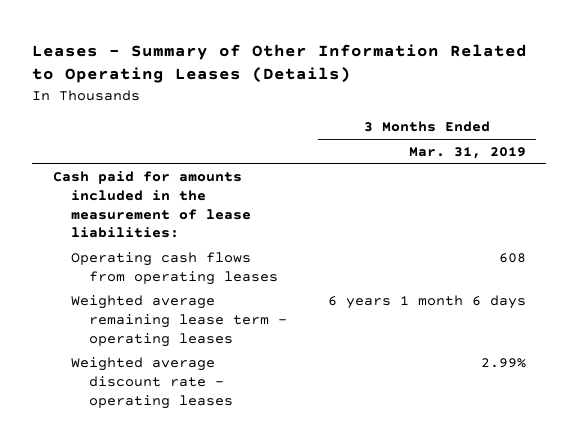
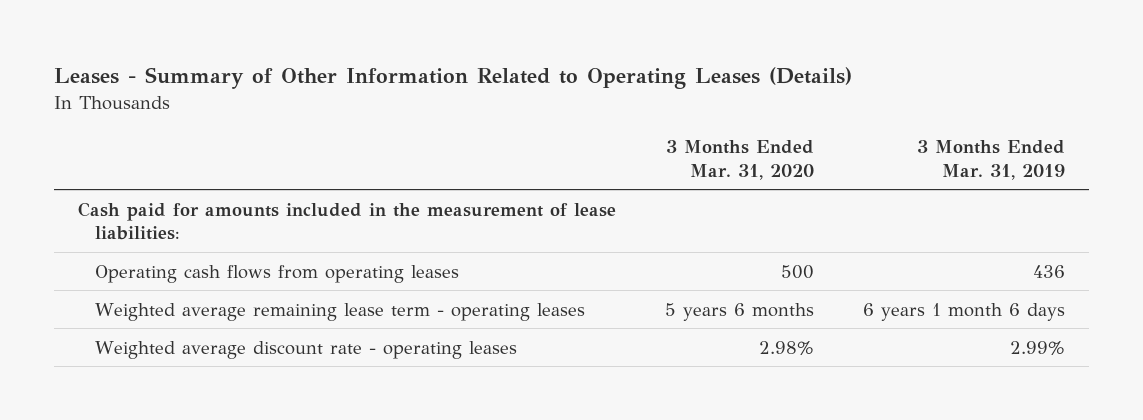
none -> [666,139,815,180] 3 Months Ended Mar. 31, 2020
[498,252,526,263] 608 -> [1032,264,1065,278] 436

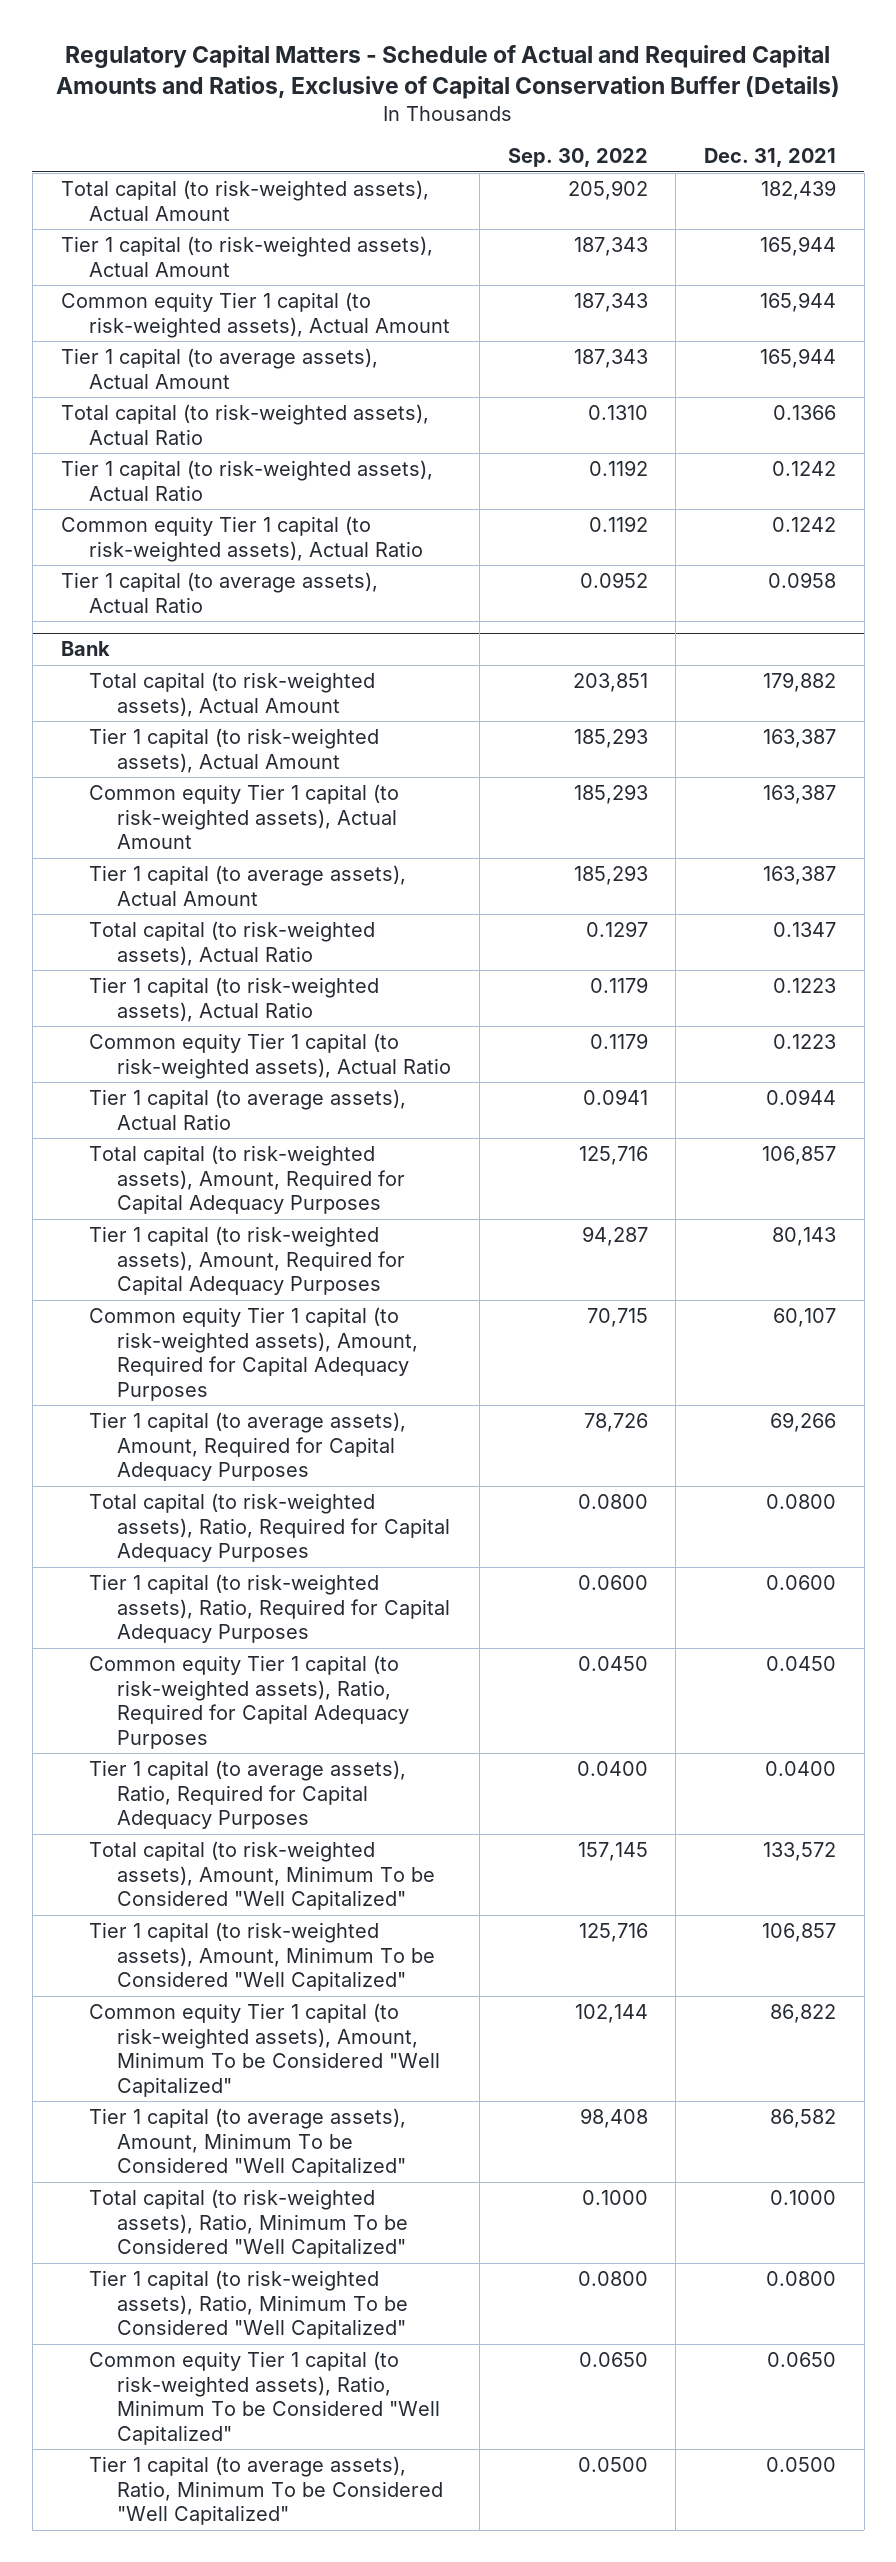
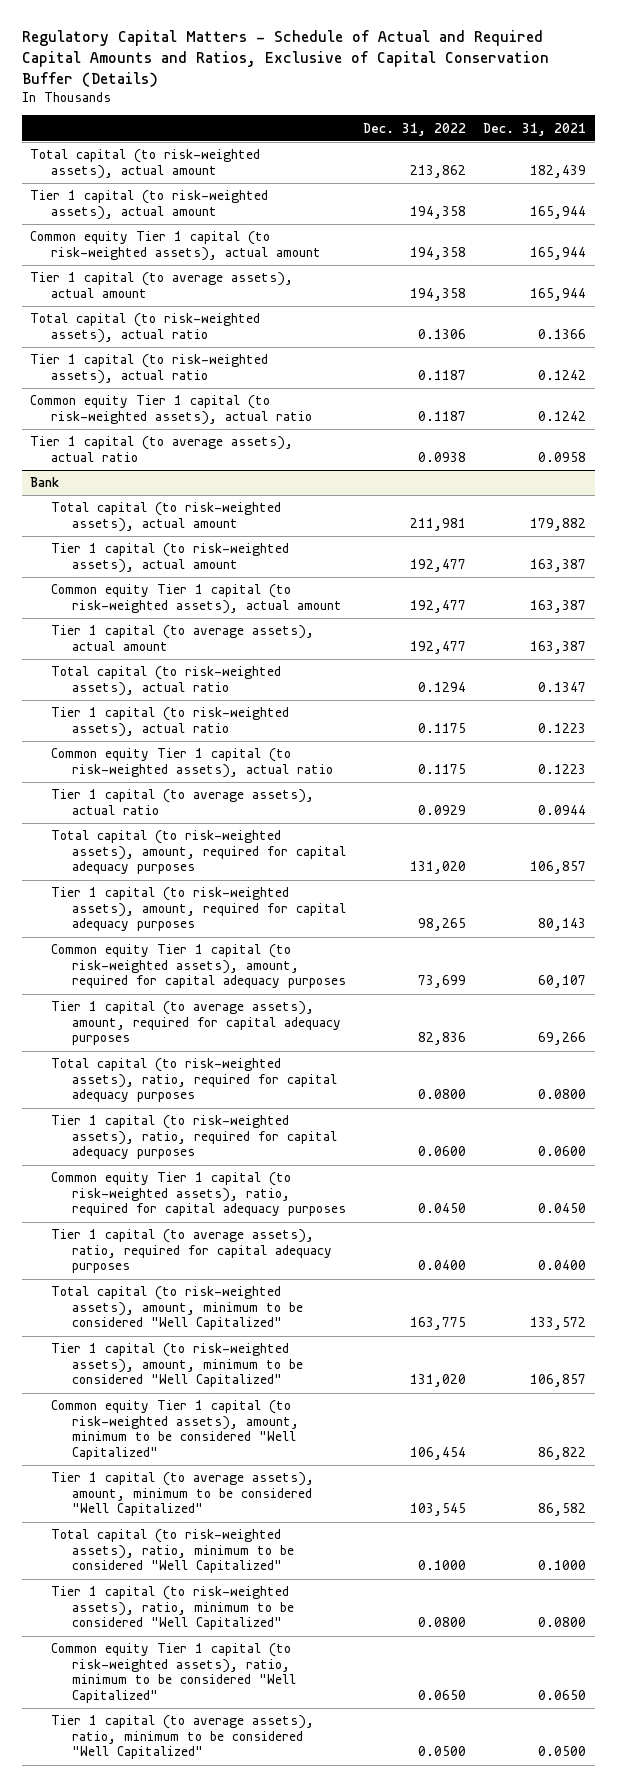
[507,148,648,168] Sep. 30, 2022 -> none
none -> [363,122,467,136] Dec. 31, 2022
[60,179,429,221] Total capital (to risk-weighted assets), Actual Amount -> [30,149,261,179] Total capital (to risk-weighted assets), actual amount
[60,235,433,277] Tier 1 capital (to risk-weighted assets), Actual Amount -> [30,190,269,220] Tier 1 capital (to risk-weighted assets), actual amount
[60,291,450,338] Common equity Tier 1 capital (to risk-weighted assets), Actual Amount -> [30,231,322,261] Common equity Tier 1 capital (to risk-weighted assets), actual amount
[60,347,378,389] Tier 1 capital (to average assets), Actual Amount -> [30,272,294,298] Tier 1 capital (to average assets), actual amount
[60,403,429,445] Total capital (to risk-weighted assets), Actual Ratio -> [30,313,261,343] Total capital (to risk-weighted assets), actual ratio
[60,459,433,501] Tier 1 capital (to risk-weighted assets), Actual Ratio -> [30,354,269,384] Tier 1 capital (to risk-weighted assets), actual ratio
[60,515,423,562] Common equity Tier 1 capital (to risk-weighted assets), Actual Ratio -> [30,395,313,425] Common equity Tier 1 capital (to risk-weighted assets), actual ratio
[60,571,378,613] Tier 1 capital (to average assets), Actual Ratio -> [30,436,294,462] Tier 1 capital (to average assets), actual ratio
[88,671,375,717] Total capital (to risk-weighted assets), Actual Amount -> [51,502,282,532] Total capital (to risk-weighted assets), actual amount
[88,727,379,773] Tier 1 capital (to risk-weighted assets), Actual Amount -> [51,543,290,573] Tier 1 capital (to risk-weighted assets), actual amount
[88,783,399,850] Common equity Tier 1 capital (to risk-weighted assets), Actual Amount -> [51,584,343,614] Common equity Tier 1 capital (to risk-weighted assets), actual amount
[88,864,406,906] Tier 1 capital (to average assets), Actual Amount -> [51,625,315,651] Tier 1 capital (to average assets), actual amount
[88,920,375,966] Total capital (to risk-weighted assets), Actual Ratio -> [51,666,282,696] Total capital (to risk-weighted assets), actual ratio
[88,976,379,1022] Tier 1 capital (to risk-weighted assets), Actual Ratio -> [51,707,290,737] Tier 1 capital (to risk-weighted assets), actual ratio
[88,1032,452,1079] Common equity Tier 1 capital (to risk-weighted assets), Actual Ratio -> [51,748,334,778] Common equity Tier 1 capital (to risk-weighted assets), actual ratio
[88,1088,406,1130] Tier 1 capital (to average assets), Actual Ratio -> [51,789,315,815] Tier 1 capital (to average assets), actual ratio
[88,1144,406,1215] Total capital (to risk-weighted assets), Amount, Required for Capital Adequacy Purposes -> [51,830,347,875] Total capital (to risk-weighted assets), amount, required for capital adequacy purposes
[88,1225,406,1296] Tier 1 capital (to risk-weighted assets), Amount, Required for Capital Adequacy Purposes -> [51,887,347,932] Tier 1 capital (to risk-weighted assets), amount, required for capital adequacy purposes
[88,1306,419,1401] Common equity Tier 1 capital (to risk-weighted assets), Amount, Required for Capital Adequacy Purposes -> [51,944,347,989] Common equity Tier 1 capital (to risk-weighted assets), amount, required for capital adequacy purposes
[88,1411,406,1482] Tier 1 capital (to average assets), Amount, Required for Capital Adequacy Purposes -> [51,1001,342,1046] Tier 1 capital (to average assets), amount, required for capital adequacy purposes
[88,1492,451,1563] Total capital (to risk-weighted assets), Ratio, Required for Capital Adequacy Purposes -> [51,1058,338,1103] Total capital (to risk-weighted assets), ratio, required for capital adequacy purposes
[88,1573,451,1644] Tier 1 capital (to risk-weighted assets), Ratio, Required for Capital Adequacy Purposes -> [51,1115,338,1160] Tier 1 capital (to risk-weighted assets), ratio, required for capital adequacy purposes
[88,1654,410,1749] Common equity Tier 1 capital (to risk-weighted assets), Ratio, Required for Capital Adequacy Purposes -> [51,1172,347,1217] Common equity Tier 1 capital (to risk-weighted assets), ratio, required for capital adequacy purposes
[88,1759,406,1830] Tier 1 capital (to average assets), Ratio, Required for Capital Adequacy Purposes -> [51,1229,333,1274] Tier 1 capital (to average assets), ratio, required for capital adequacy purposes
[88,1840,436,1911] Total capital (to risk-weighted assets), Amount, Minimum To be Considered "Well Capitalized" -> [51,1286,304,1331] Total capital (to risk-weighted assets), amount, minimum to be considered "Well Capitalized"
[88,1921,436,1992] Tier 1 capital (to risk-weighted assets), Amount, Minimum To be Considered "Well Capitalized" -> [51,1343,304,1388] Tier 1 capital (to risk-weighted assets), amount, minimum to be considered "Well Capitalized"
[88,2002,441,2097] Common equity Tier 1 capital (to risk-weighted assets), Amount, Minimum To be Considered "Well Capitalized" -> [51,1400,300,1461] Common equity Tier 1 capital (to risk-weighted assets), amount, minimum to be considered "Well Capitalized"
[88,2107,407,2178] Tier 1 capital (to average assets), Amount, Minimum To be Considered "Well Capitalized" -> [51,1472,315,1517] Tier 1 capital (to average assets), amount, minimum to be considered "Well Capitalized"
[88,2188,409,2259] Total capital (to risk-weighted assets), Ratio, Minimum To be Considered "Well Capitalized" -> [51,1529,295,1574] Total capital (to risk-weighted assets), ratio, minimum to be considered "Well Capitalized"
[88,2269,409,2340] Tier 1 capital (to risk-weighted assets), Ratio, Minimum To be Considered "Well Capitalized" -> [51,1586,295,1631] Tier 1 capital (to risk-weighted assets), ratio, minimum to be considered "Well Capitalized"
[88,2350,441,2445] Common equity Tier 1 capital (to risk-weighted assets), Ratio, Minimum To be Considered "Well Capitalized" -> [51,1643,297,1704] Common equity Tier 1 capital (to risk-weighted assets), ratio, minimum to be considered "Well Capitalized"
[88,2455,444,2526] Tier 1 capital (to average assets), Ratio, Minimum To be Considered "Well Capitalized" -> [51,1715,315,1760] Tier 1 capital (to average assets), ratio, minimum to be considered "Well Capitalized"

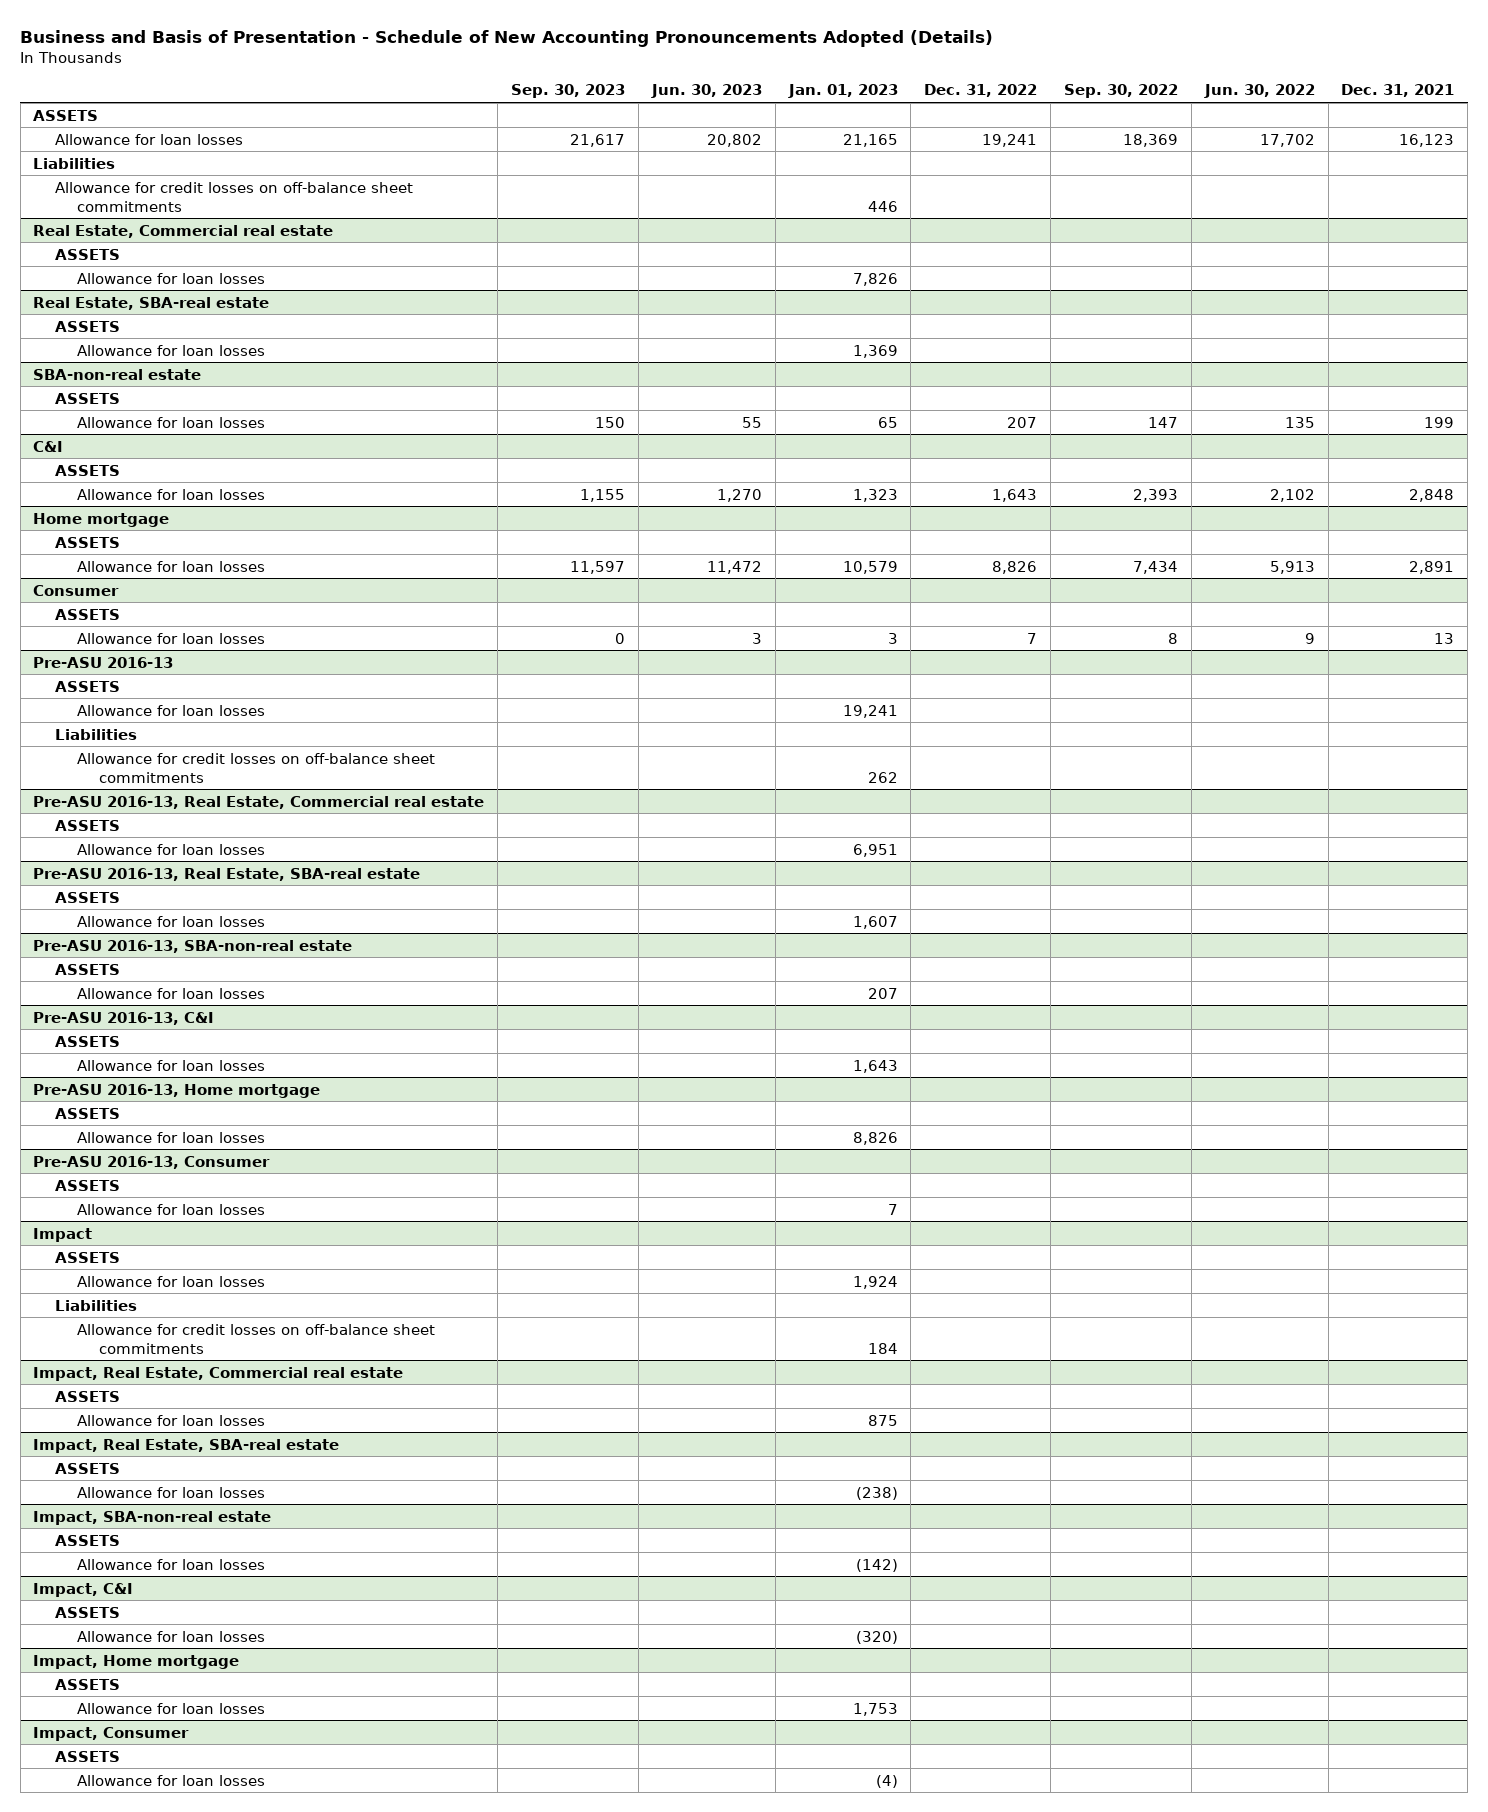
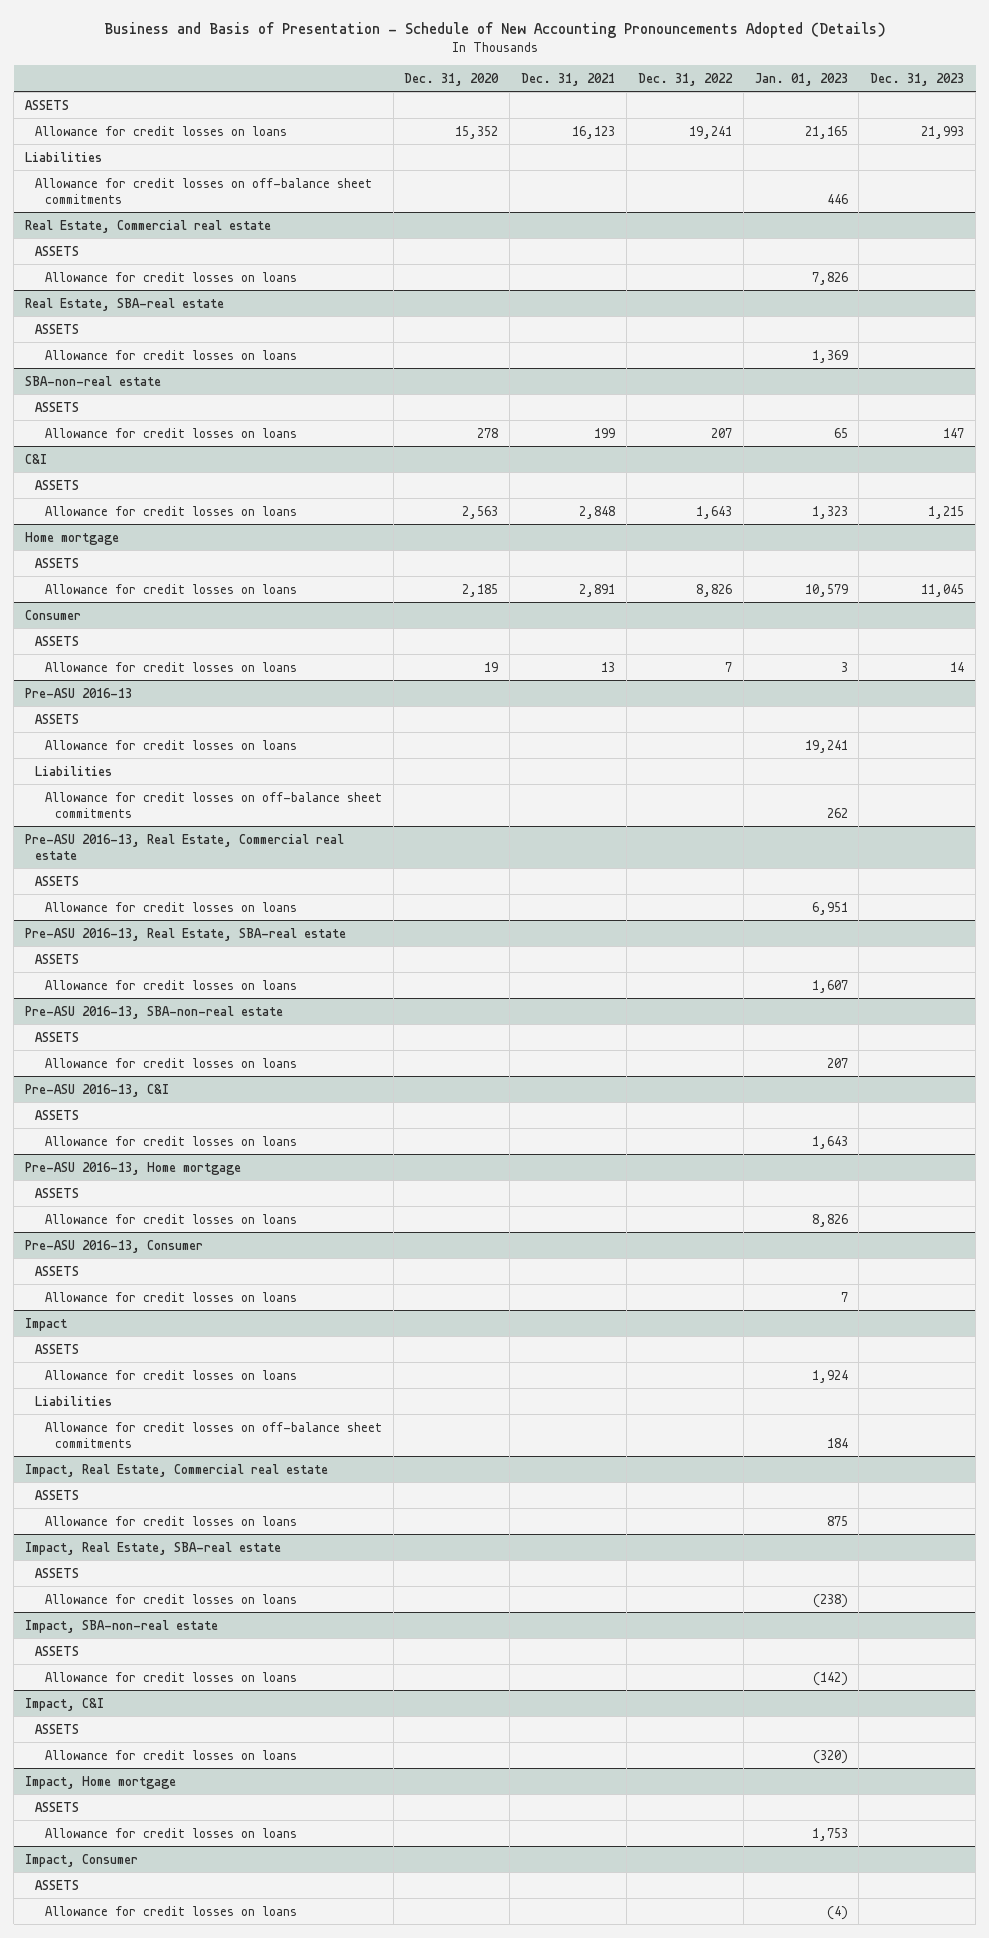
[511,84,626,99] Sep. 30, 2023 -> none
[650,84,762,99] Jun. 30, 2023 -> none
[1064,84,1179,99] Sep. 30, 2022 -> none
[1203,84,1315,99] Jun. 30, 2022 -> none
none -> [404,72,500,86] Dec. 31, 2020
none -> [870,72,965,86] Dec. 31, 2023
[55,133,244,145] Allowance for loan losses -> [34,125,287,136] Allowance for credit losses on loans
[77,272,266,284] Allowance for loan losses -> [44,271,297,282] Allowance for credit losses on loans
[77,344,266,356] Allowance for loan losses -> [44,349,297,360] Allowance for credit losses on loans
[77,416,266,428] Allowance for loan losses -> [44,427,297,438] Allowance for credit losses on loans
[77,488,266,500] Allowance for loan losses -> [44,505,297,516] Allowance for credit losses on loans
[77,560,266,572] Allowance for loan losses -> [44,583,297,594] Allowance for credit losses on loans
[77,632,266,644] Allowance for loan losses -> [44,661,297,672] Allowance for credit losses on loans
[77,704,266,716] Allowance for loan losses -> [44,739,297,750] Allowance for credit losses on loans
[77,843,266,855] Allowance for loan losses -> [44,901,297,912] Allowance for credit losses on loans
[77,915,266,927] Allowance for loan losses -> [44,979,297,990] Allowance for credit losses on loans
[77,987,266,999] Allowance for loan losses -> [44,1057,297,1068] Allowance for credit losses on loans
[77,1059,266,1071] Allowance for loan losses -> [44,1135,297,1146] Allowance for credit losses on loans
[77,1131,266,1143] Allowance for loan losses -> [44,1213,297,1224] Allowance for credit losses on loans
[77,1203,266,1215] Allowance for loan losses -> [44,1291,297,1302] Allowance for credit losses on loans
[77,1275,266,1287] Allowance for loan losses -> [44,1369,297,1380] Allowance for credit losses on loans
[77,1414,266,1426] Allowance for loan losses -> [44,1515,297,1526] Allowance for credit losses on loans
[77,1486,266,1498] Allowance for loan losses -> [44,1593,297,1604] Allowance for credit losses on loans
[77,1558,266,1570] Allowance for loan losses -> [44,1671,297,1682] Allowance for credit losses on loans
[77,1630,266,1642] Allowance for loan losses -> [44,1749,297,1760] Allowance for credit losses on loans
[77,1702,266,1714] Allowance for loan losses -> [44,1827,297,1838] Allowance for credit losses on loans
[77,1774,266,1786] Allowance for loan losses -> [44,1905,297,1916] Allowance for credit losses on loans

